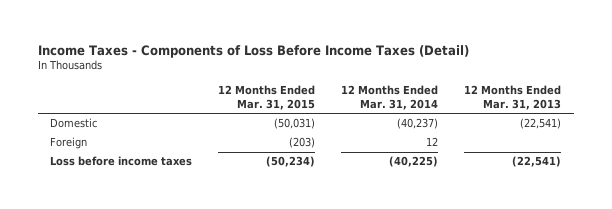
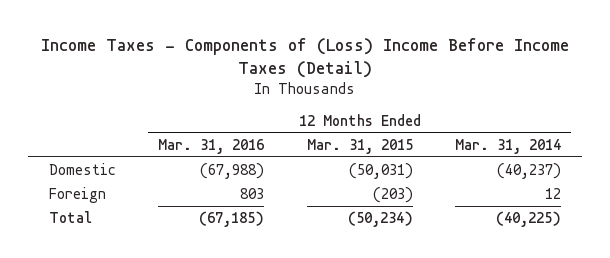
[37,44,469,58] Income Taxes - Components of Loss Before Income Taxes (Detail) -> [40,37,569,78] Income Taxes - Components of (Loss) Income Before Income Taxes (Detail)
[464,84,562,110] 12 Months Ended Mar. 31, 2013 -> none
none -> [158,139,265,155] Mar. 31, 2016
[50,156,193,167] Loss before income taxes -> [48,211,92,224] Total

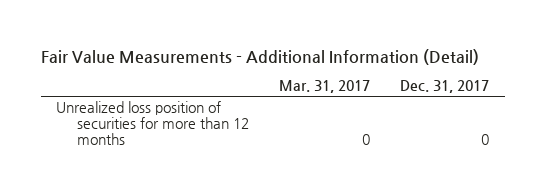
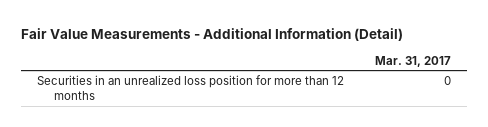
[400,80,490,94] Dec. 31, 2017 -> none
[56,101,249,145] Unrealized loss position of securities for more than 12 months -> [36,75,344,100] Securities in an unrealized loss position for more than 12 months

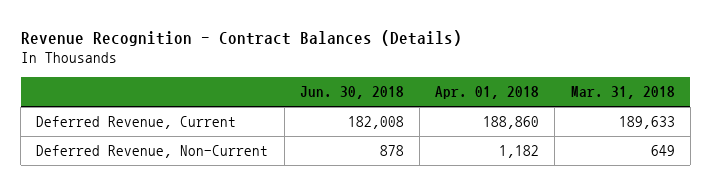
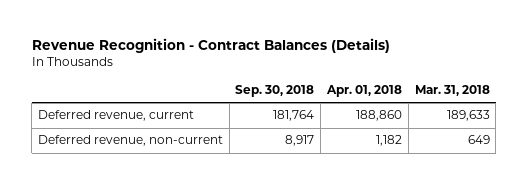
[299,85,404,99] Jun. 30, 2018 -> none
none -> [235,85,315,98] Sep. 30, 2018
[36,116,237,130] Deferred Revenue, Current -> [37,110,194,122] Deferred revenue, current
[36,145,269,159] Deferred Revenue, Non-Current -> [37,135,223,147] Deferred revenue, non-current

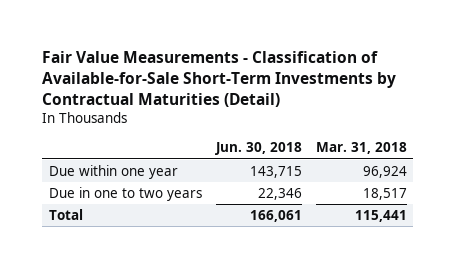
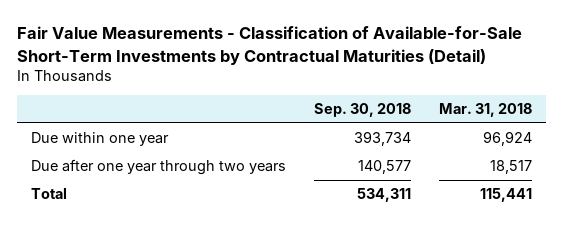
[214,142,302,156] Jun. 30, 2018 -> none
none -> [314,103,412,118] Sep. 30, 2018
[49,186,203,201] Due in one to two years -> [31,158,287,175] Due after one year through two years

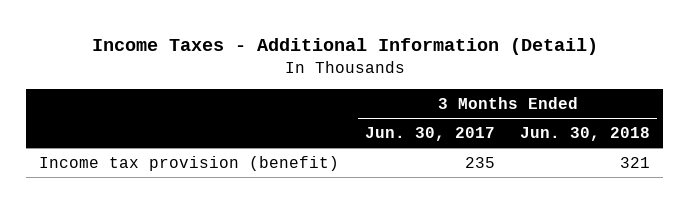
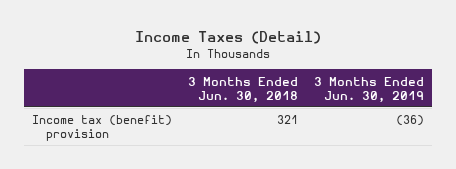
[91,38,598,56] Income Taxes - Additional Information (Detail) -> [135,31,322,45] Income Taxes (Detail)
[364,127,495,142] Jun. 30, 2017 -> none
none -> [314,76,425,103] 3 Months Ended Jun. 30, 2019
[39,155,340,171] Income tax provision (benefit) -> [31,115,172,142] Income tax (benefit) provision

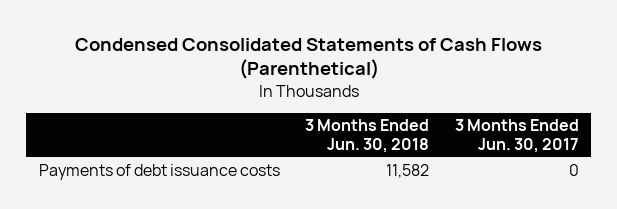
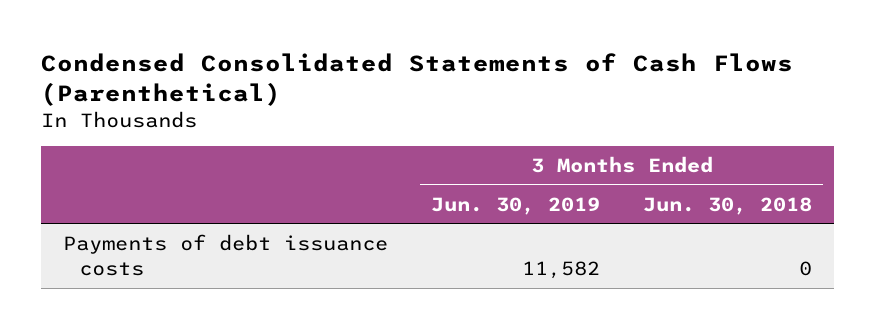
[454,119,579,153] 3 Months Ended Jun. 30, 2017 -> none
none -> [431,196,601,215] Jun. 30, 2019
[386,164,430,179] 11,582 -> [799,260,813,276] 0

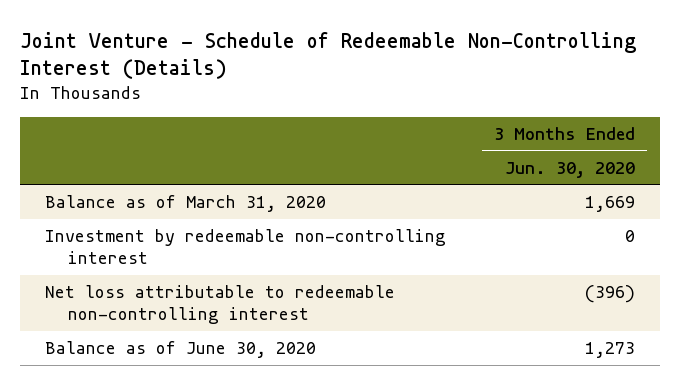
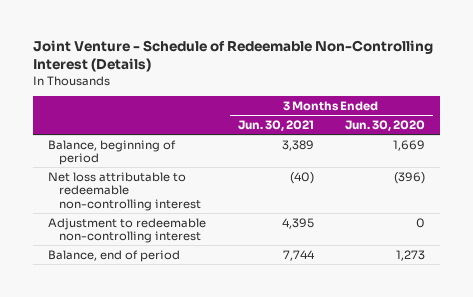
none -> [237,119,314,131] Jun. 30, 2021
[44,228,446,264] Investment by redeemable non-controlling interest -> none
[44,194,326,212] Balance as of March 31, 2020 -> [48,139,177,166] Balance, beginning of period
none -> [48,217,207,244] Adjustment to redeemable non-controlling interest
[44,340,316,358] Balance as of June 30, 2020 -> [48,249,181,262] Balance, end of period

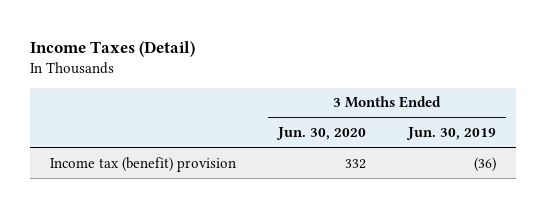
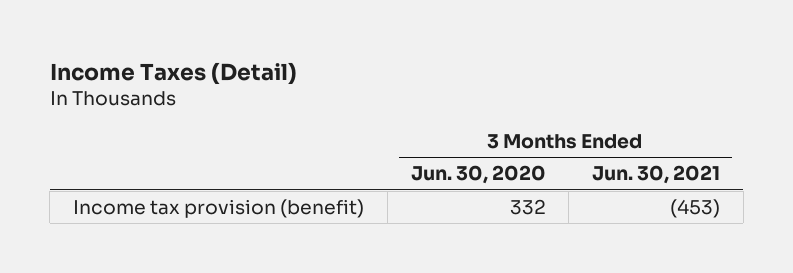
[405,127,496,141] Jun. 30, 2019 -> none
none -> [592,165,721,185] Jun. 30, 2021
[50,156,237,172] Income tax (benefit) provision -> [73,199,365,219] Income tax provision (benefit)

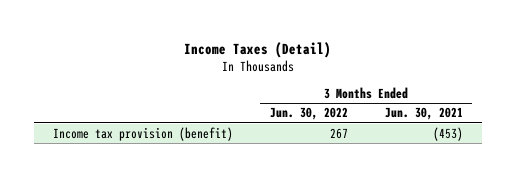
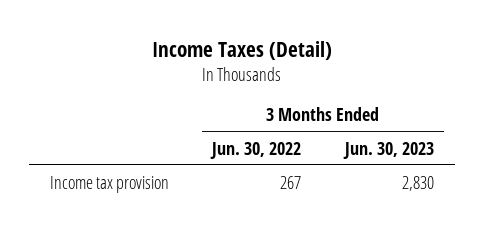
[384,107,463,121] Jun. 30, 2021 -> none
none -> [342,141,434,159] Jun. 30, 2023
[52,127,233,142] Income tax provision (benefit) -> [50,175,170,193] Income tax provision

